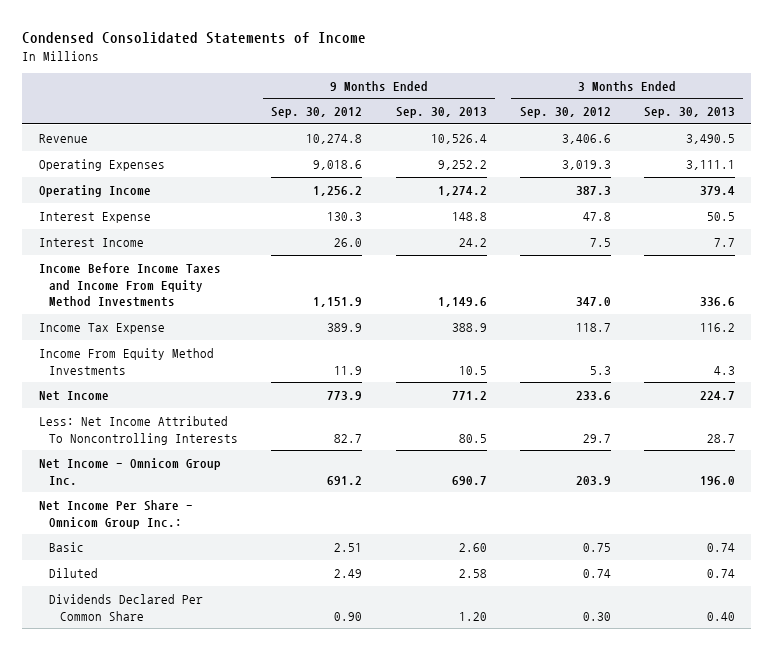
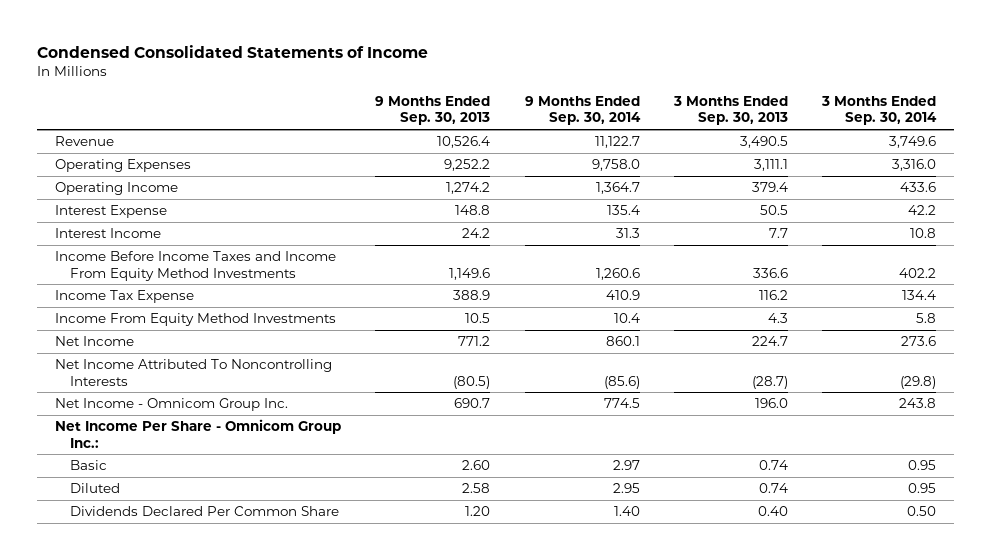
[271,107,363,119] Sep. 30, 2012 -> none
[519,107,611,119] Sep. 30, 2012 -> none
none -> [524,96,641,126] 9 Months Ended Sep. 30, 2014
none -> [821,96,938,126] 3 Months Ended Sep. 30, 2014
[38,415,239,445] Less: Net Income Attributed To Noncontrolling Interests -> [54,359,332,386] Net Income Attributed To Noncontrolling Interests
[458,433,487,443] 80.5 -> [453,375,491,389] (80.5)
[706,433,735,443] 28.7 -> [751,375,788,389] (28.7)

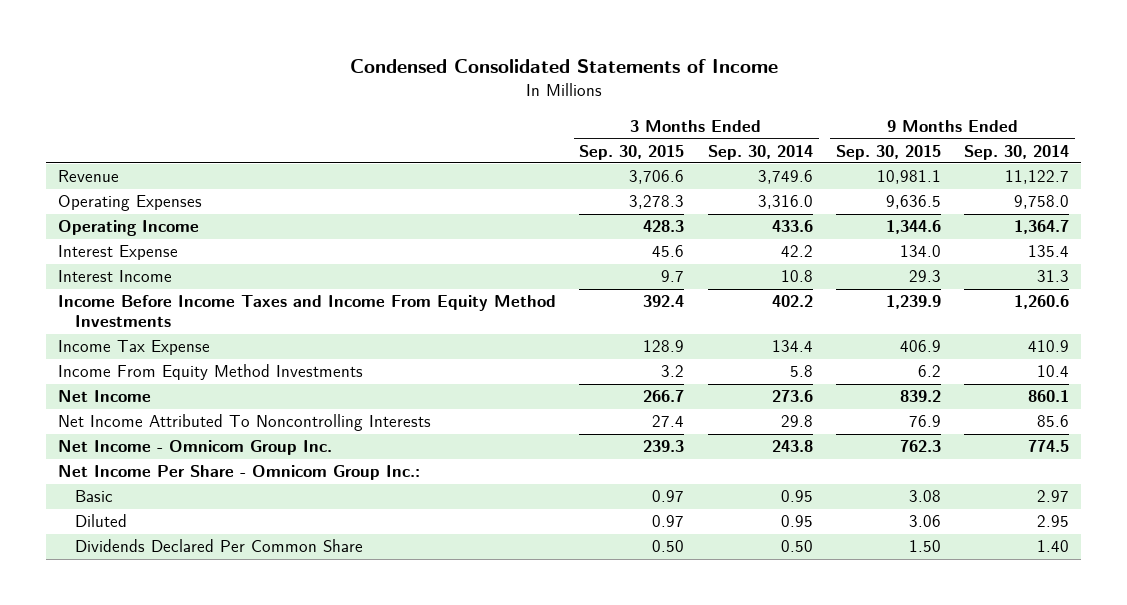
[375,96,491,126] 9 Months Ended Sep. 30, 2013 -> none
[672,96,788,126] 3 Months Ended Sep. 30, 2013 -> none
none -> [579,144,685,160] Sep. 30, 2015
none -> [836,144,942,160] Sep. 30, 2015
[603,375,640,389] (85.6) -> [1037,415,1070,428] 85.6
[900,375,937,389] (29.8) -> [780,415,813,428] 29.8

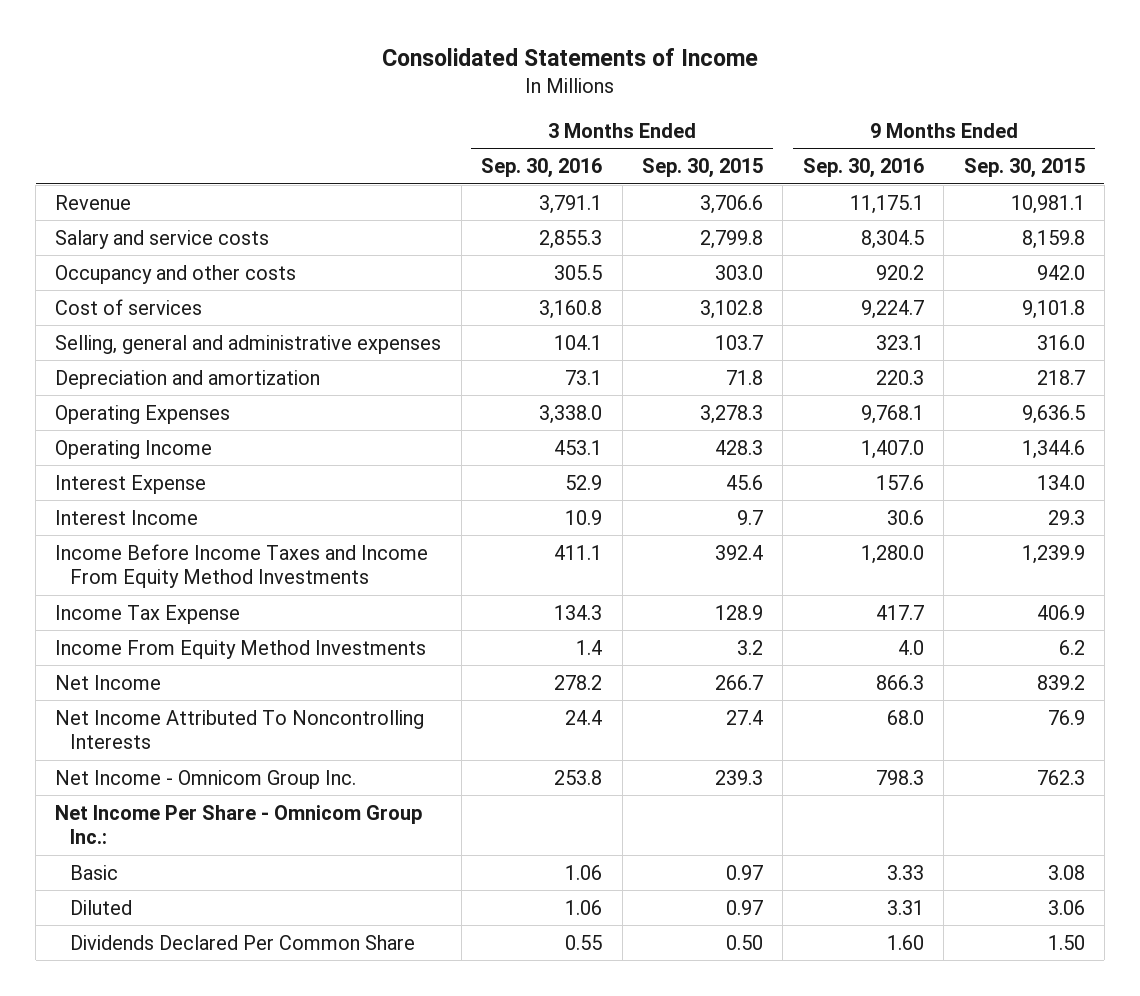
[349,59,778,74] Condensed Consolidated Statements of Income -> [382,48,759,67] Consolidated Statements of Income
[707,144,813,160] Sep. 30, 2014 -> none
[964,144,1070,160] Sep. 30, 2014 -> none
none -> [481,158,603,179] Sep. 30, 2016
none -> [802,158,924,179] Sep. 30, 2016
none -> [55,229,270,249] Salary and service costs
none -> [55,264,297,284] Occupancy and other costs
none -> [55,298,203,315] Cost of services
none -> [55,334,442,354] Selling, general and administrative expenses
none -> [55,369,321,389] Depreciation and amortization

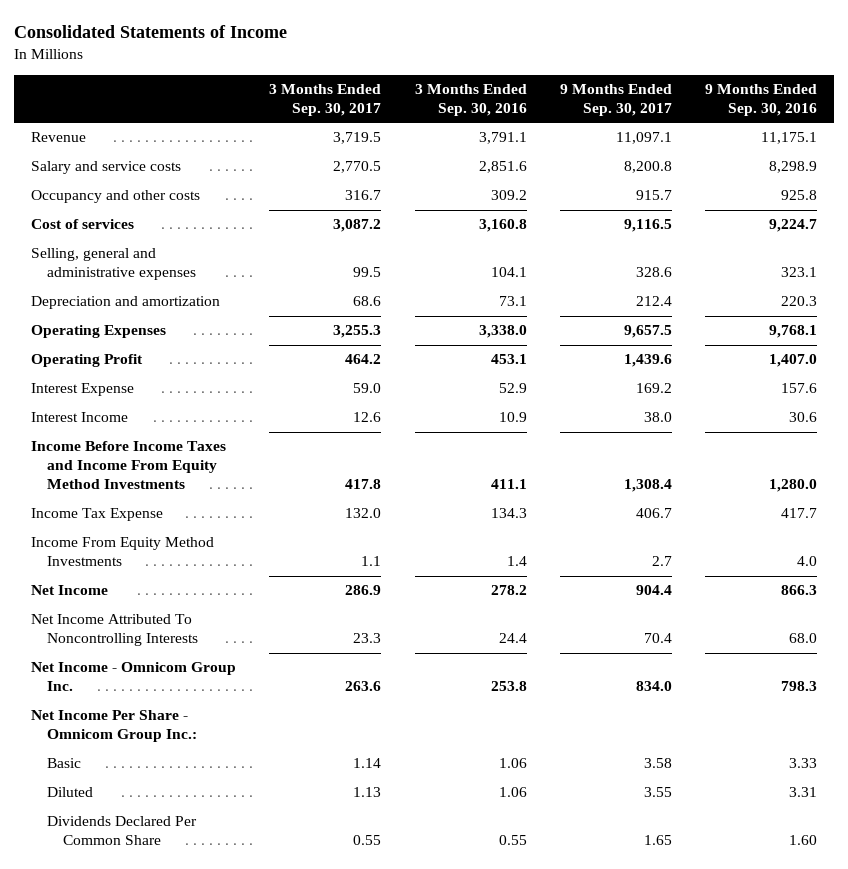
[642,158,764,179] Sep. 30, 2015 -> none
[963,158,1085,179] Sep. 30, 2015 -> none
none -> [269,83,382,116] 3 Months Ended Sep. 30, 2017
none -> [559,83,672,116] 9 Months Ended Sep. 30, 2017
[539,229,603,249] 2,855.3 -> [478,161,527,174] 2,851.6
[860,229,924,249] 8,304.5 -> [769,161,818,174] 8,298.9
[554,264,603,280] 305.5 -> [490,190,527,201] 309.2
[875,264,924,280] 920.2 -> [781,190,818,201] 925.8
[55,439,213,459] Operating Income -> [30,354,143,368] Operating Profit

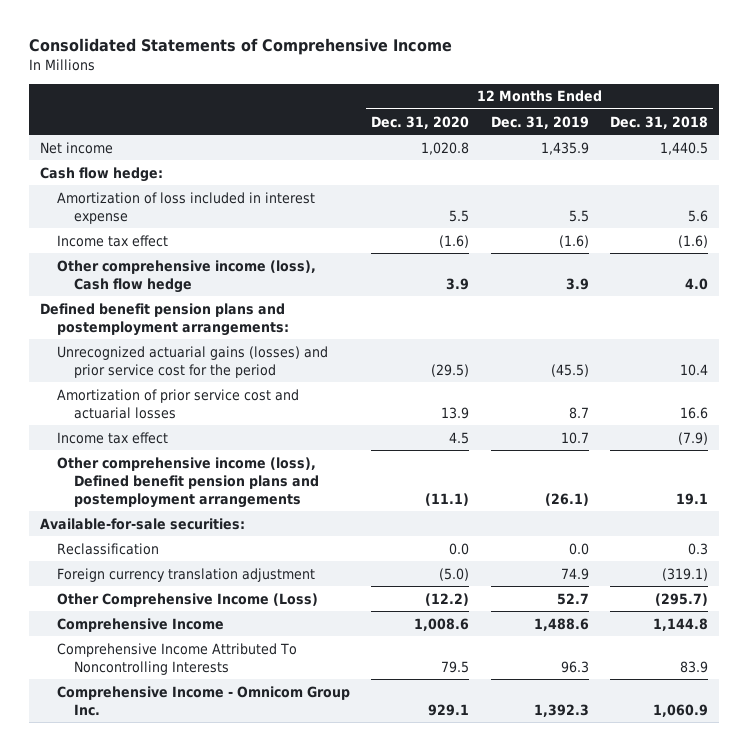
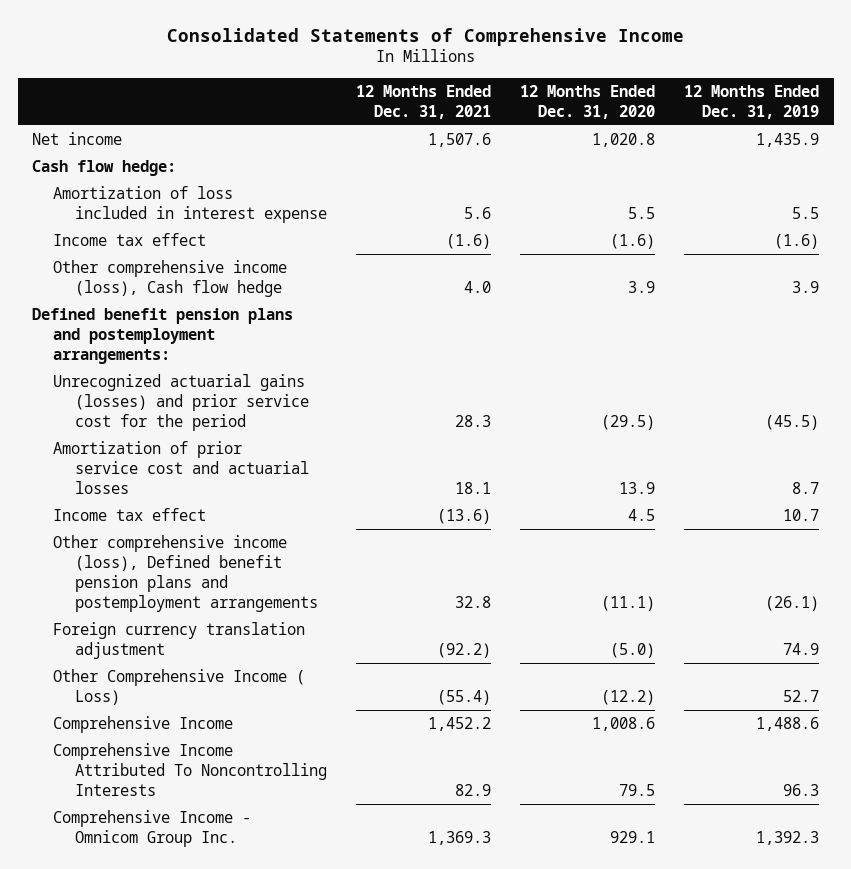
[610,115,709,129] Dec. 31, 2018 -> none
none -> [355,84,491,119] 12 Months Ended Dec. 31, 2021
[39,517,245,530] Available-for-sale securities: -> none
[57,542,160,555] Reclassification -> none
[57,592,319,607] Other Comprehensive Income (Loss) -> [53,669,306,705] Other Comprehensive Income ( Loss)

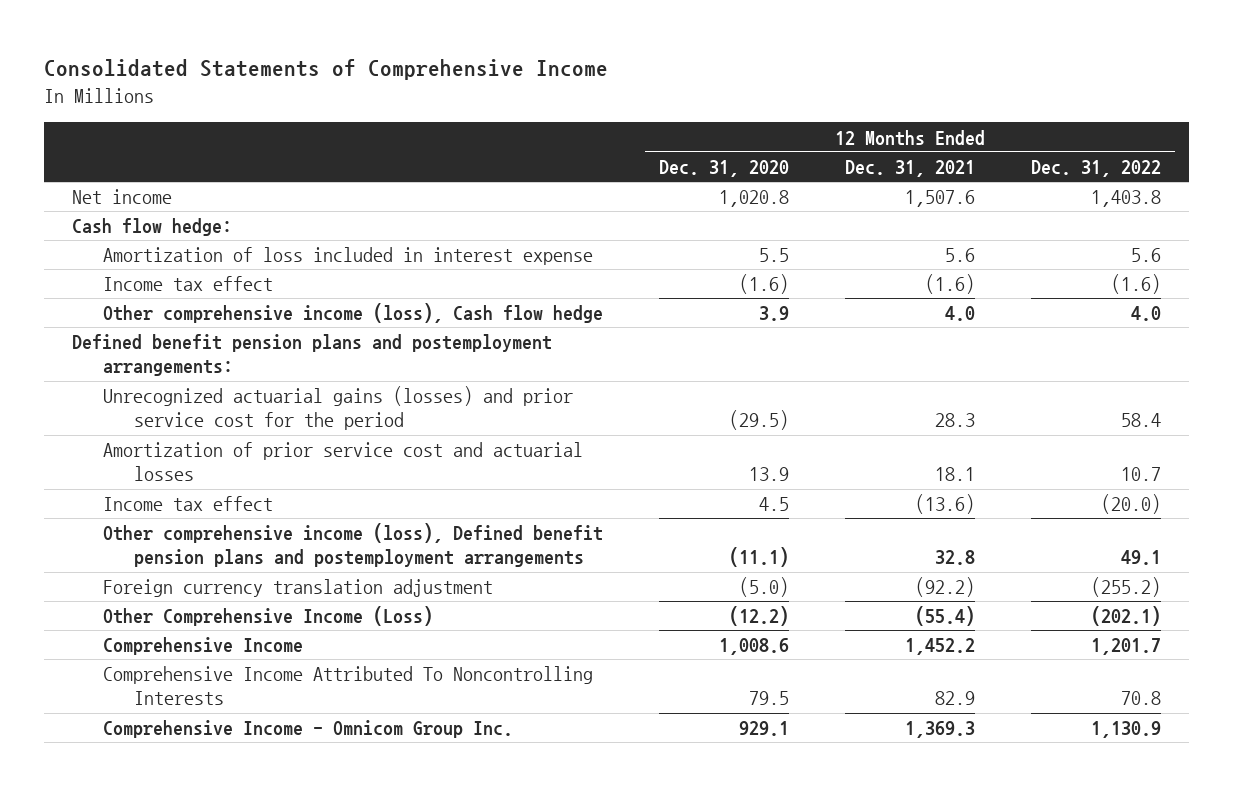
[684,84,820,119] 12 Months Ended Dec. 31, 2019 -> none
none -> [1031,160,1162,178] Dec. 31, 2022
[53,669,306,705] Other Comprehensive Income ( Loss) -> [103,606,434,627] Other Comprehensive Income (Loss)

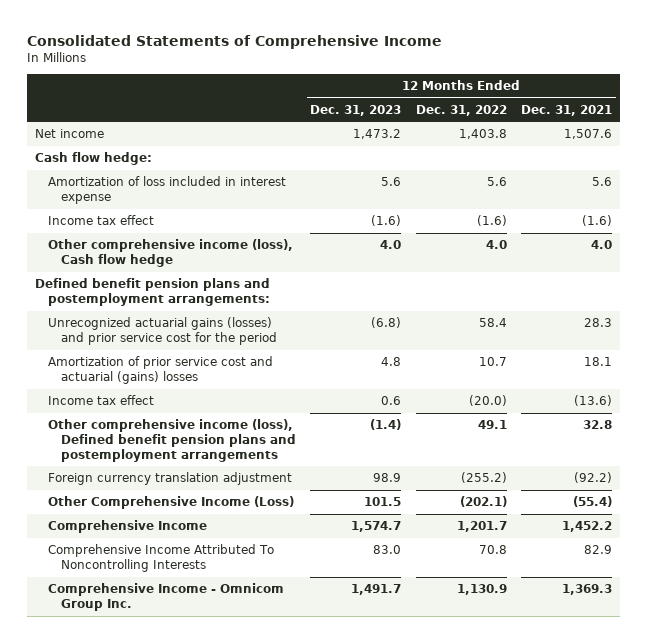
[659,160,790,178] Dec. 31, 2020 -> none
none -> [310,104,402,116] Dec. 31, 2023
[103,442,584,482] Amortization of prior service cost and actuarial losses -> [47,356,273,385] Amortization of prior service cost and actuarial (gains) losses

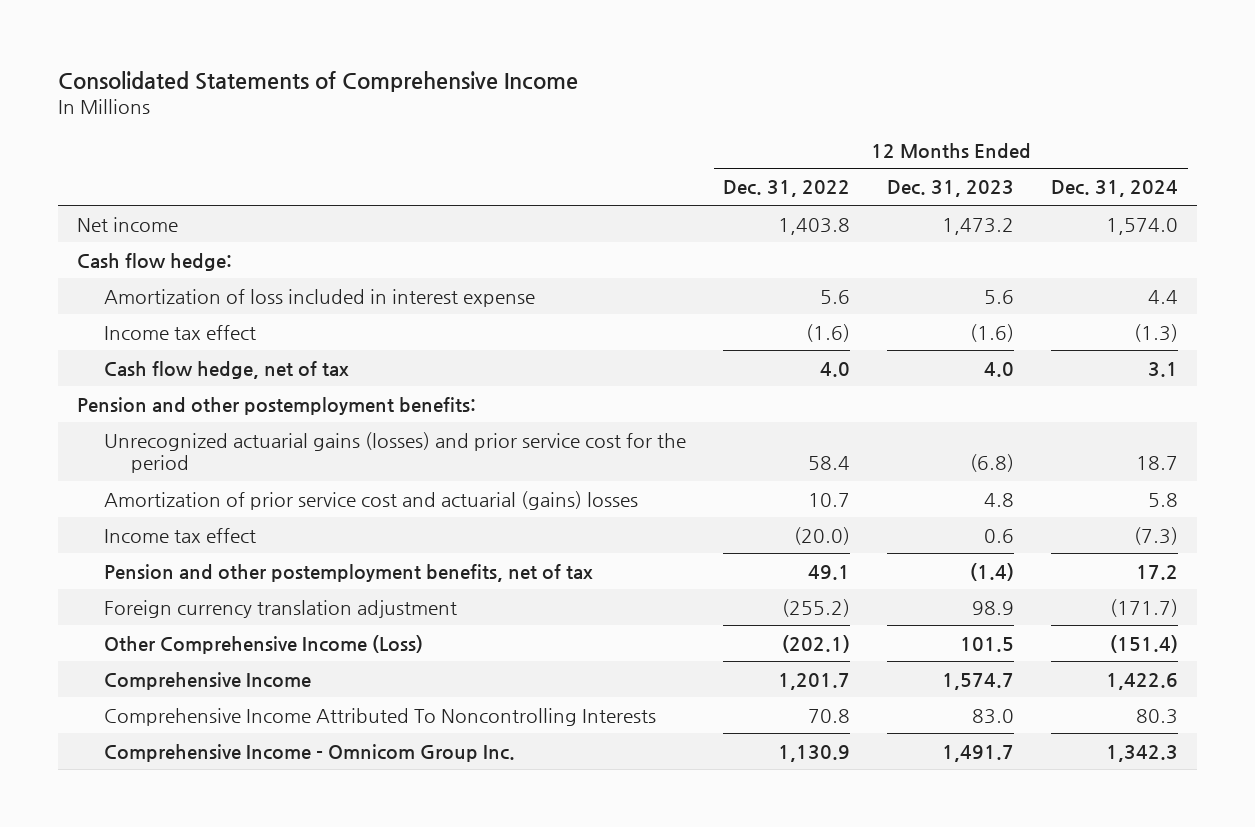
[521,104,613,116] Dec. 31, 2021 -> none
none -> [1051,180,1179,198] Dec. 31, 2024
[47,239,293,268] Other comprehensive income (loss), Cash flow hedge -> [103,360,349,379] Cash flow hedge, net of tax
[34,278,270,307] Defined benefit pension plans and postemployment arrangements: -> [76,396,476,415] Pension and other postemployment benefits:
[47,419,297,462] Other comprehensive income (loss), Defined benefit pension plans and postemployment arrangements -> [103,563,593,582] Pension and other postemployment benefits, net of tax

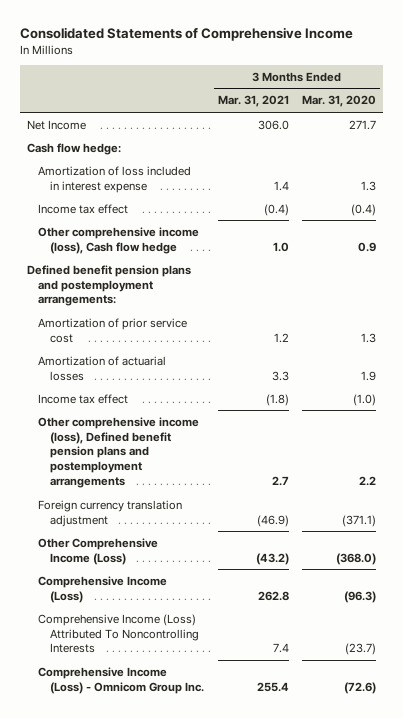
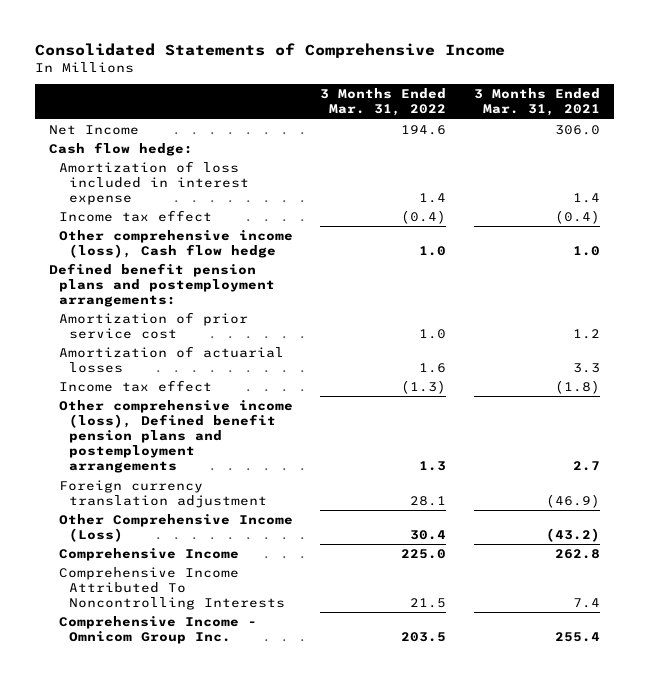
[302,95,377,108] Mar. 31, 2020 -> none
none -> [320,88,447,117] 3 Months Ended Mar. 31, 2022
[38,575,168,603] Comprehensive Income (Loss) -> [59,547,240,561] Comprehensive Income
[38,613,199,654] Comprehensive Income (Loss) Attributed To Noncontrolling Interests -> [59,566,286,611] Comprehensive Income Attributed To Noncontrolling Interests
[38,666,204,694] Comprehensive Income (Loss) - Omnicom Group Inc. -> [59,615,258,645] Comprehensive Income - Omnicom Group Inc.

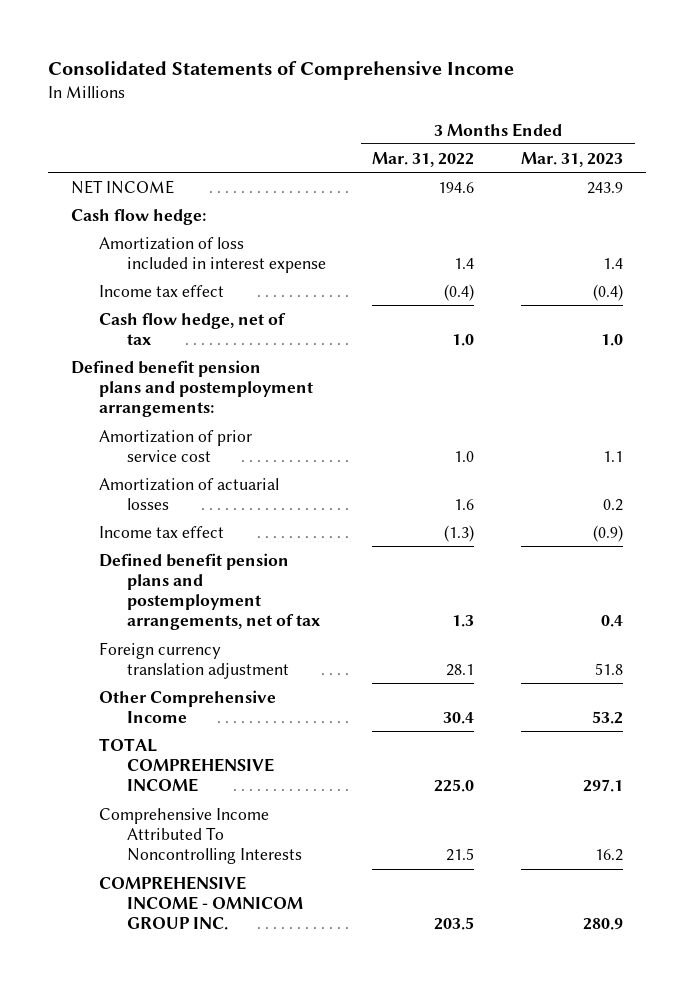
[473,88,600,117] 3 Months Ended Mar. 31, 2021 -> none
none -> [520,151,623,167] Mar. 31, 2023
[48,124,139,135] Net Income -> [71,179,175,194] NET INCOME
[59,229,294,259] Other comprehensive income (loss), Cash flow hedge -> [98,312,286,345] Cash flow hedge, net of tax
[59,399,294,474] Other comprehensive income (loss), Defined benefit pension plans and postemployment arrangements -> [98,552,320,631] Defined benefit pension plans and postemployment arrangements, net of tax
[59,513,294,543] Other Comprehensive Income (Loss) -> [98,689,276,723] Other Comprehensive Income
[59,547,240,561] Comprehensive Income -> [98,737,274,793] TOTAL COMPREHENSIVE INCOME
[59,615,258,645] Comprehensive Income - Omnicom Group Inc. -> [98,875,303,931] COMPREHENSIVE INCOME - OMNICOM GROUP INC.

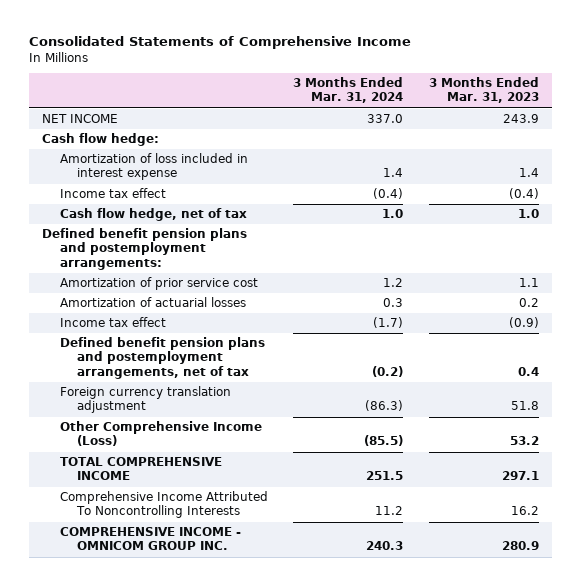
[372,151,475,167] Mar. 31, 2022 -> none
none -> [293,77,404,104] 3 Months Ended Mar. 31, 2024
[98,689,276,723] Other Comprehensive Income -> [59,421,262,447] Other Comprehensive Income (Loss)

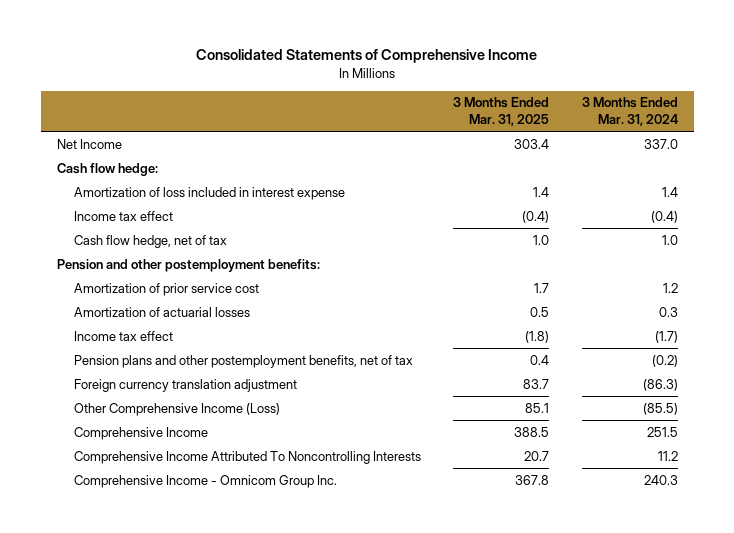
[429,77,540,104] 3 Months Ended Mar. 31, 2023 -> none
none -> [453,97,550,126] 3 Months Ended Mar. 31, 2025
[41,114,118,124] NET INCOME -> [56,138,122,149] Net Income
[41,228,247,270] Defined benefit pension plans and postemployment arrangements: -> [56,258,320,272] Pension and other postemployment benefits:
[59,337,265,379] Defined benefit pension plans and postemployment arrangements, net of tax -> [74,354,414,368] Pension plans and other postemployment benefits, net of tax
[59,457,222,481] TOTAL COMPREHENSIVE INCOME -> [74,426,209,440] Comprehensive Income
[59,527,241,551] COMPREHENSIVE INCOME - OMNICOM GROUP INC. -> [74,474,338,488] Comprehensive Income - Omnicom Group Inc.

